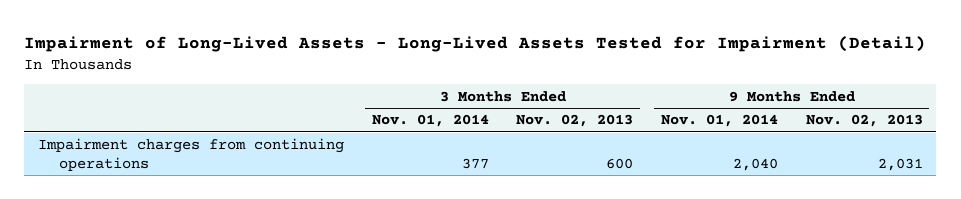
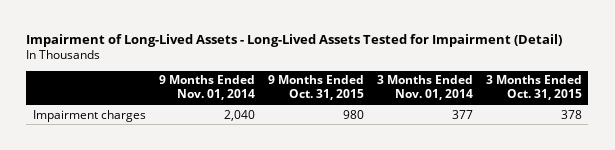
[516,114,634,128] Nov. 02, 2013 -> none
[805,114,923,128] Nov. 02, 2013 -> none
none -> [267,75,364,101] 9 Months Ended Oct. 31, 2015
none -> [485,75,582,101] 3 Months Ended Oct. 31, 2015
[38,138,345,171] Impairment charges from continuing operations -> [32,109,146,122] Impairment charges

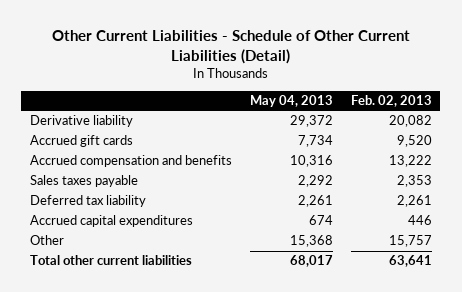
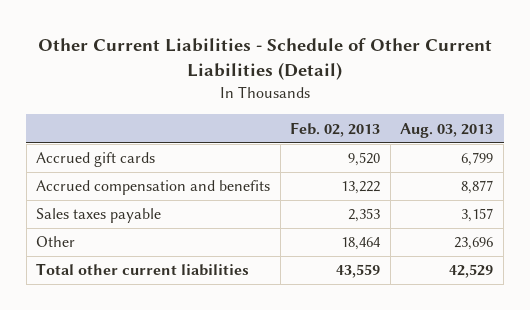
[249,95,333,108] May 04, 2013 -> none
none -> [400,122,494,138] Aug. 03, 2013
[30,115,134,128] Derivative liability -> none
[30,195,147,208] Deferred tax liability -> none
[30,215,194,228] Accrued capital expenditures -> none
[388,235,432,248] 15,757 -> [341,237,382,251] 18,464
[388,255,432,268] 63,641 -> [336,264,381,279] 43,559

